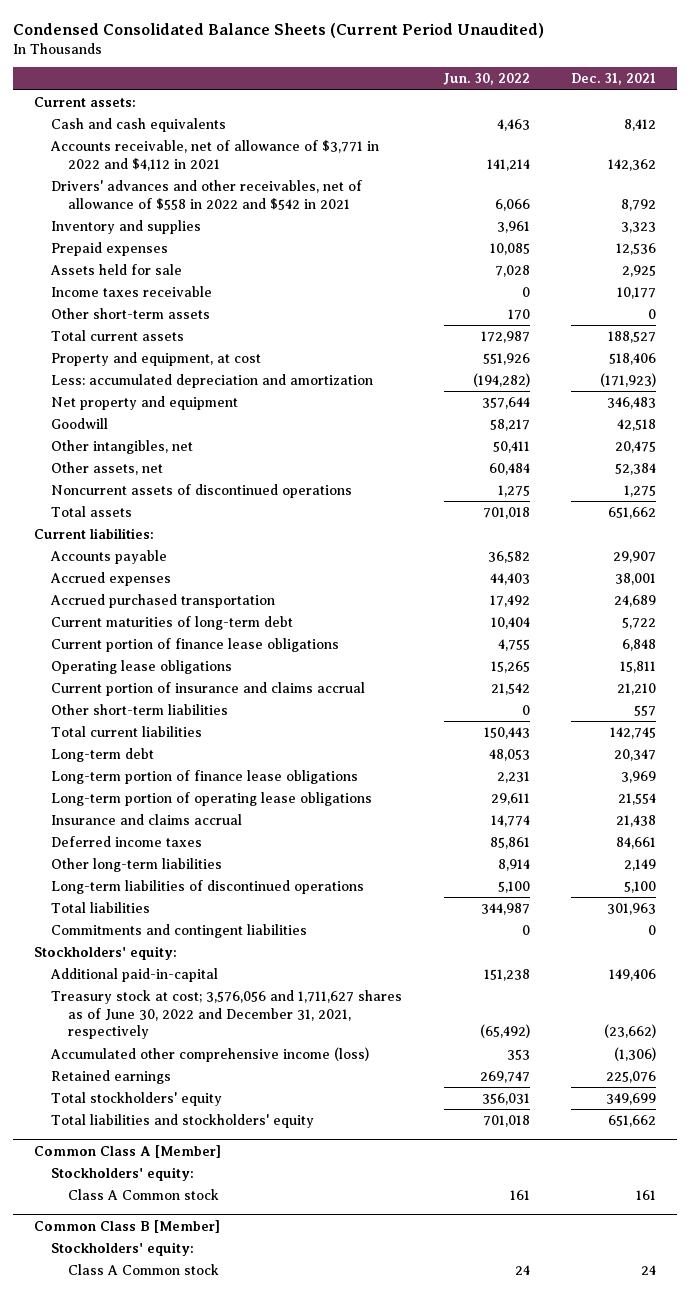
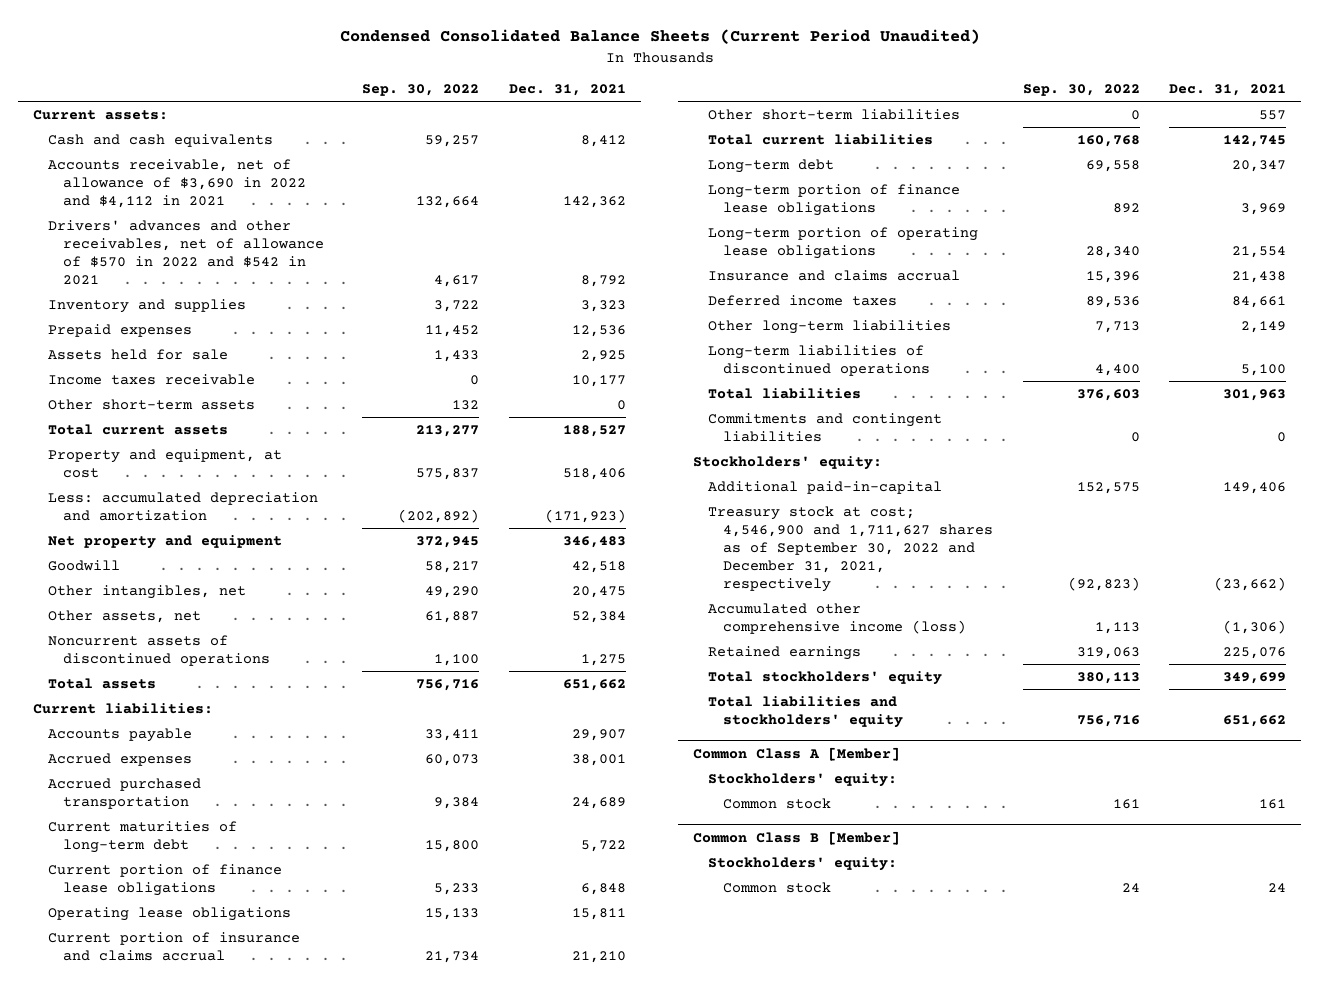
[442,73,530,86] Jun. 30, 2022 -> none
none -> [362,84,480,97] Sep. 30, 2022
[50,139,380,171] Accounts receivable, net of allowance of $3,771 in 2022 and $4,112 in 2021 -> [47,158,306,208] Accounts receivable, net of allowance of $3,690 in 2022 and $4,112 in 2021
[51,179,363,210] Drivers' advances and other receivables, net of allowance of $558 in 2022 and $542 in 2021 -> [47,219,324,285] Drivers' advances and other receivables, net of allowance of $570 in 2022 and $542 in 2021
[51,989,403,1040] Treasury stock at cost; 3,576,056 and 1,711,627 shares as of June 30, 2022 and December 31, 2021, respectively -> [708,505,994,592] Treasury stock at cost; 4,546,900 and 1,711,627 shares as of September 30, 2022 and December 31, 2021, respectively
[68,1188,220,1200] Class A Common stock -> [723,797,832,809] Common stock
[68,1263,220,1275] Class A Common stock -> [723,881,832,893] Common stock

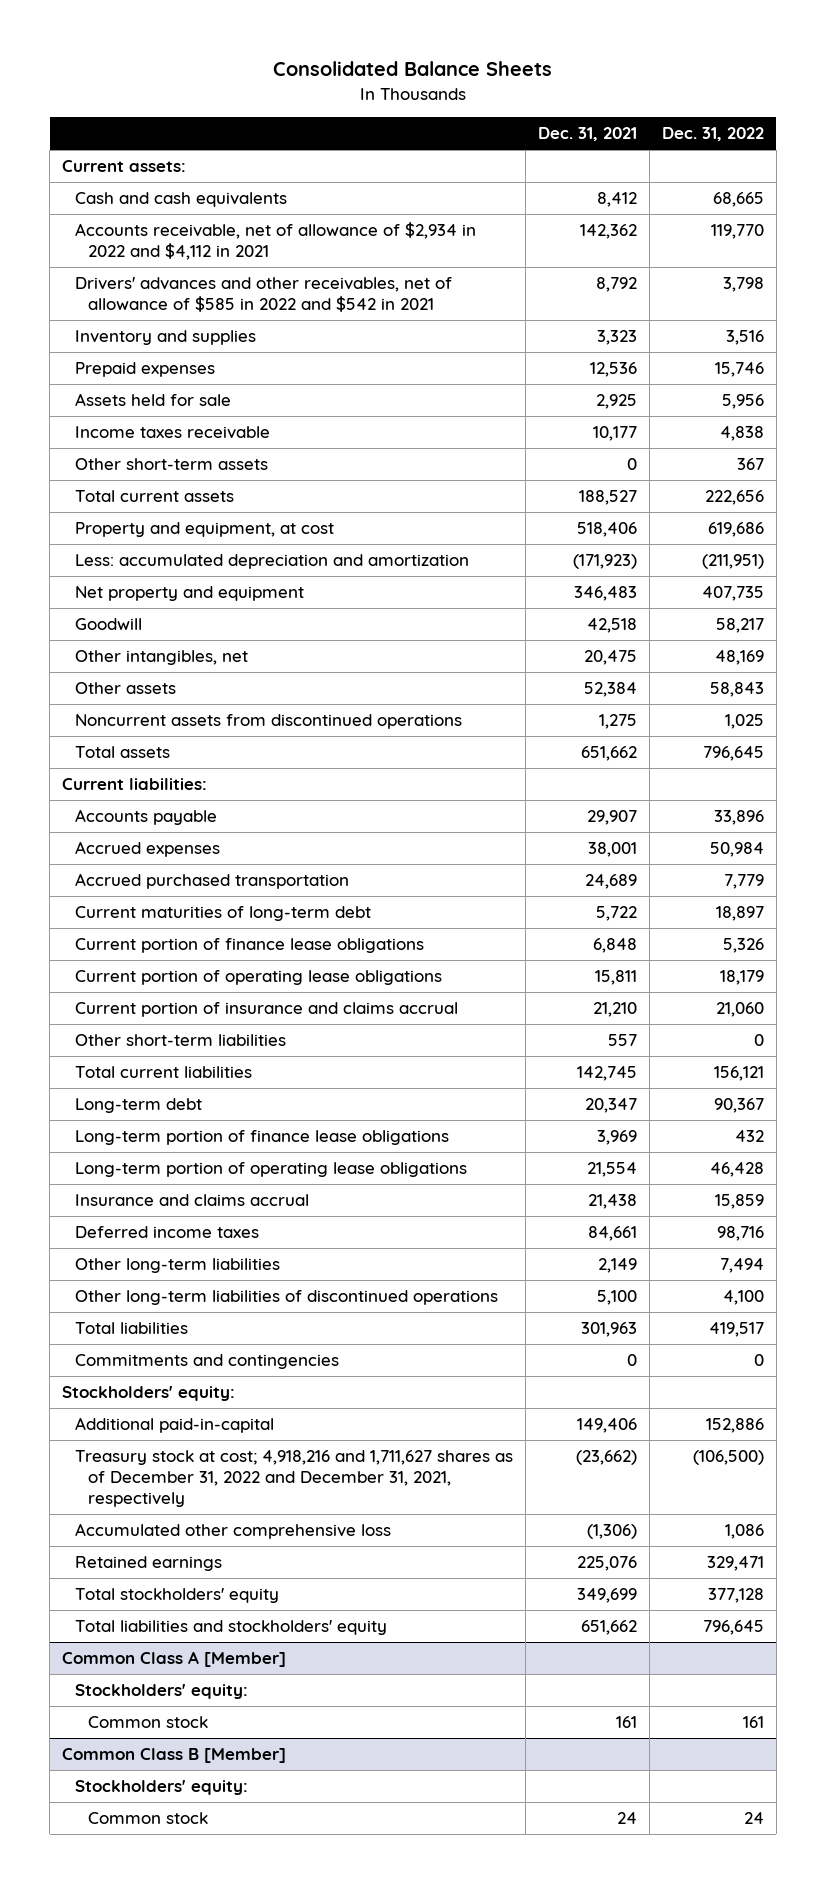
[339,29,980,45] Condensed Consolidated Balance Sheets (Current Period Unaudited) -> [273,61,553,77] Consolidated Balance Sheets
[362,84,480,97] Sep. 30, 2022 -> none
none -> [661,127,764,142] Dec. 31, 2022
[47,158,306,208] Accounts receivable, net of allowance of $3,690 in 2022 and $4,112 in 2021 -> [74,222,476,261] Accounts receivable, net of allowance of $2,934 in 2022 and $4,112 in 2021
[47,219,324,285] Drivers' advances and other receivables, net of allowance of $570 in 2022 and $542 in 2021 -> [74,277,452,313] Drivers' advances and other receivables, net of allowance of $585 in 2022 and $542 in 2021
[47,609,201,623] Other assets, net -> [74,682,176,695] Other assets
[47,634,270,666] Noncurrent assets of discontinued operations -> [74,714,462,730] Noncurrent assets from discontinued operations
[47,906,291,921] Operating lease obligations -> [74,970,442,986] Current portion of operating lease obligations
[708,344,931,376] Long-term liabilities of discontinued operations -> [74,1290,498,1306] Other long-term liabilities of discontinued operations
[708,412,943,442] Commitments and contingent liabilities -> [74,1354,339,1370] Commitments and contingencies
[708,505,994,592] Treasury stock at cost; 4,546,900 and 1,711,627 shares as of September 30, 2022 and December 31, 2021, respectively -> [74,1450,513,1507] Treasury stock at cost; 4,918,216 and 1,711,627 shares as of December 31, 2022 and December 31, 2021, respectively
[708,602,967,634] Accumulated other comprehensive income (loss) -> [74,1523,391,1540] Accumulated other comprehensive loss

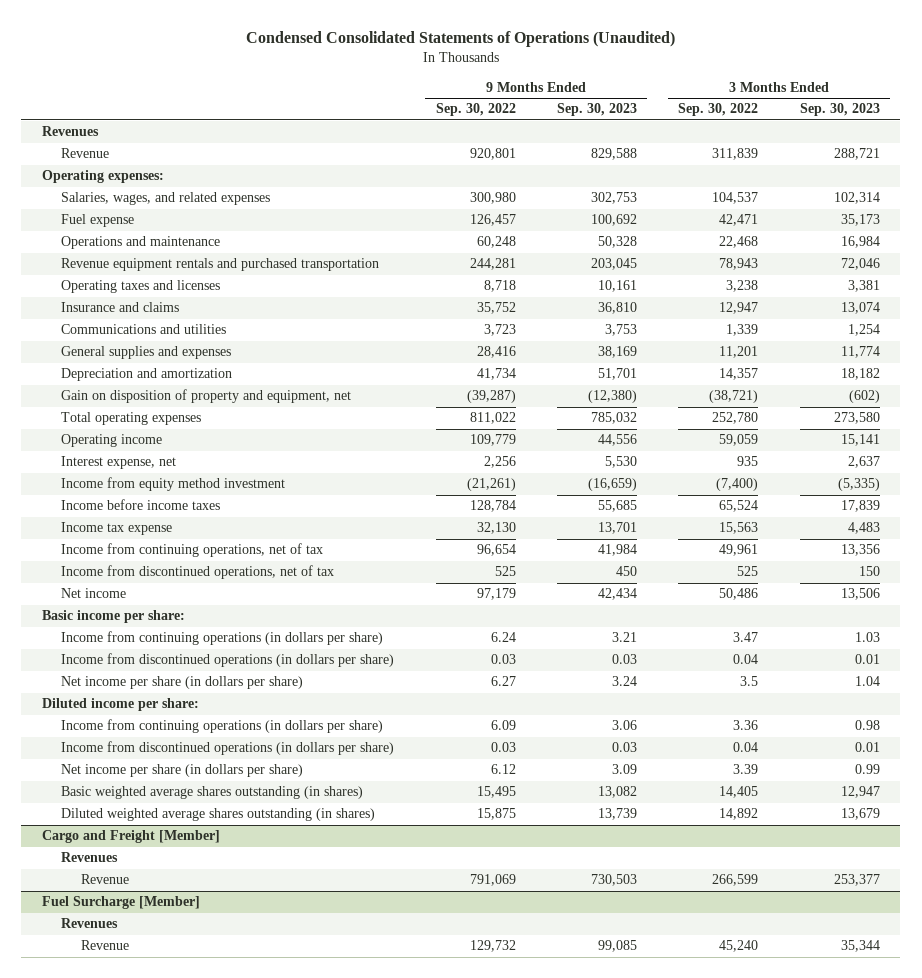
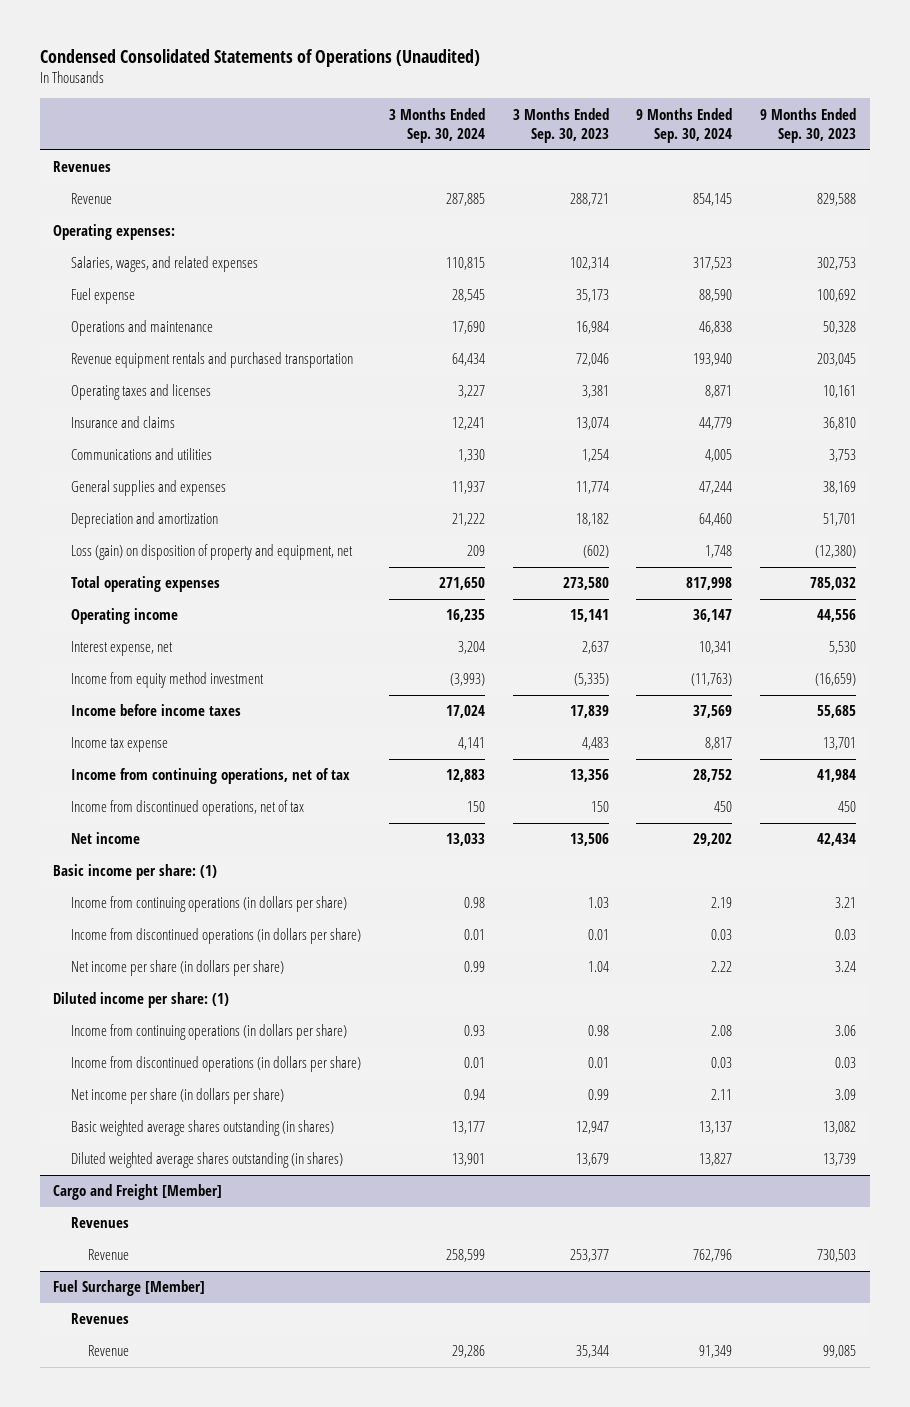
[435,103,516,117] Sep. 30, 2022 -> none
[678,103,759,117] Sep. 30, 2022 -> none
none -> [388,107,485,144] 3 Months Ended Sep. 30, 2024
none -> [636,107,733,144] 9 Months Ended Sep. 30, 2024
[61,389,352,404] Gain on disposition of property and equipment, net -> [70,544,353,561] Loss (gain) on disposition of property and equipment, net
[42,610,186,624] Basic income per share: -> [53,864,218,881] Basic income per share: (1)
[42,698,200,712] Diluted income per share: -> [53,992,230,1009] Diluted income per share: (1)

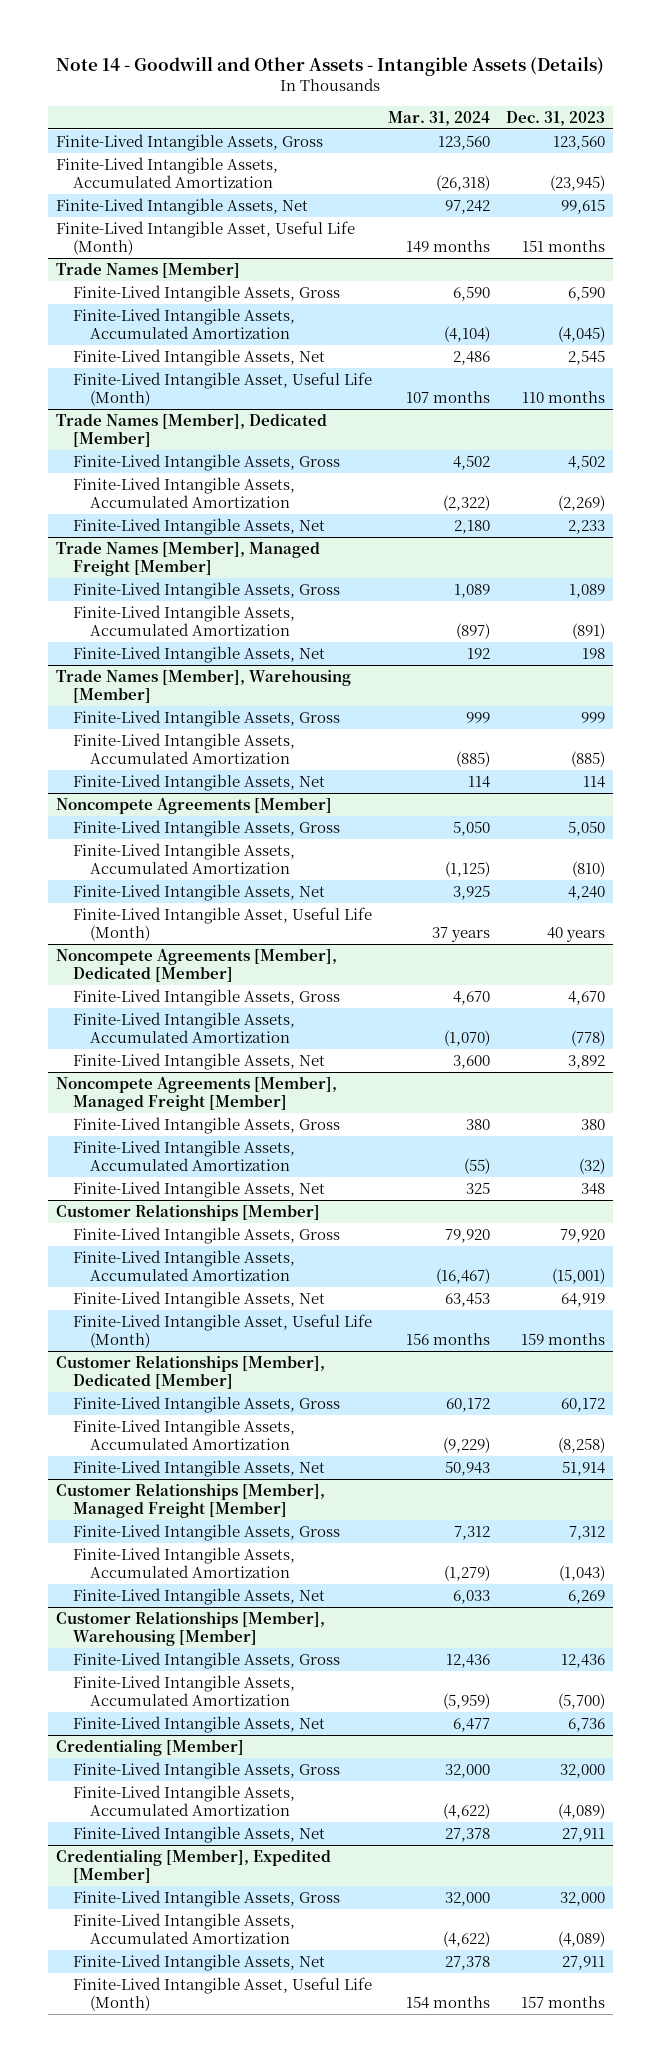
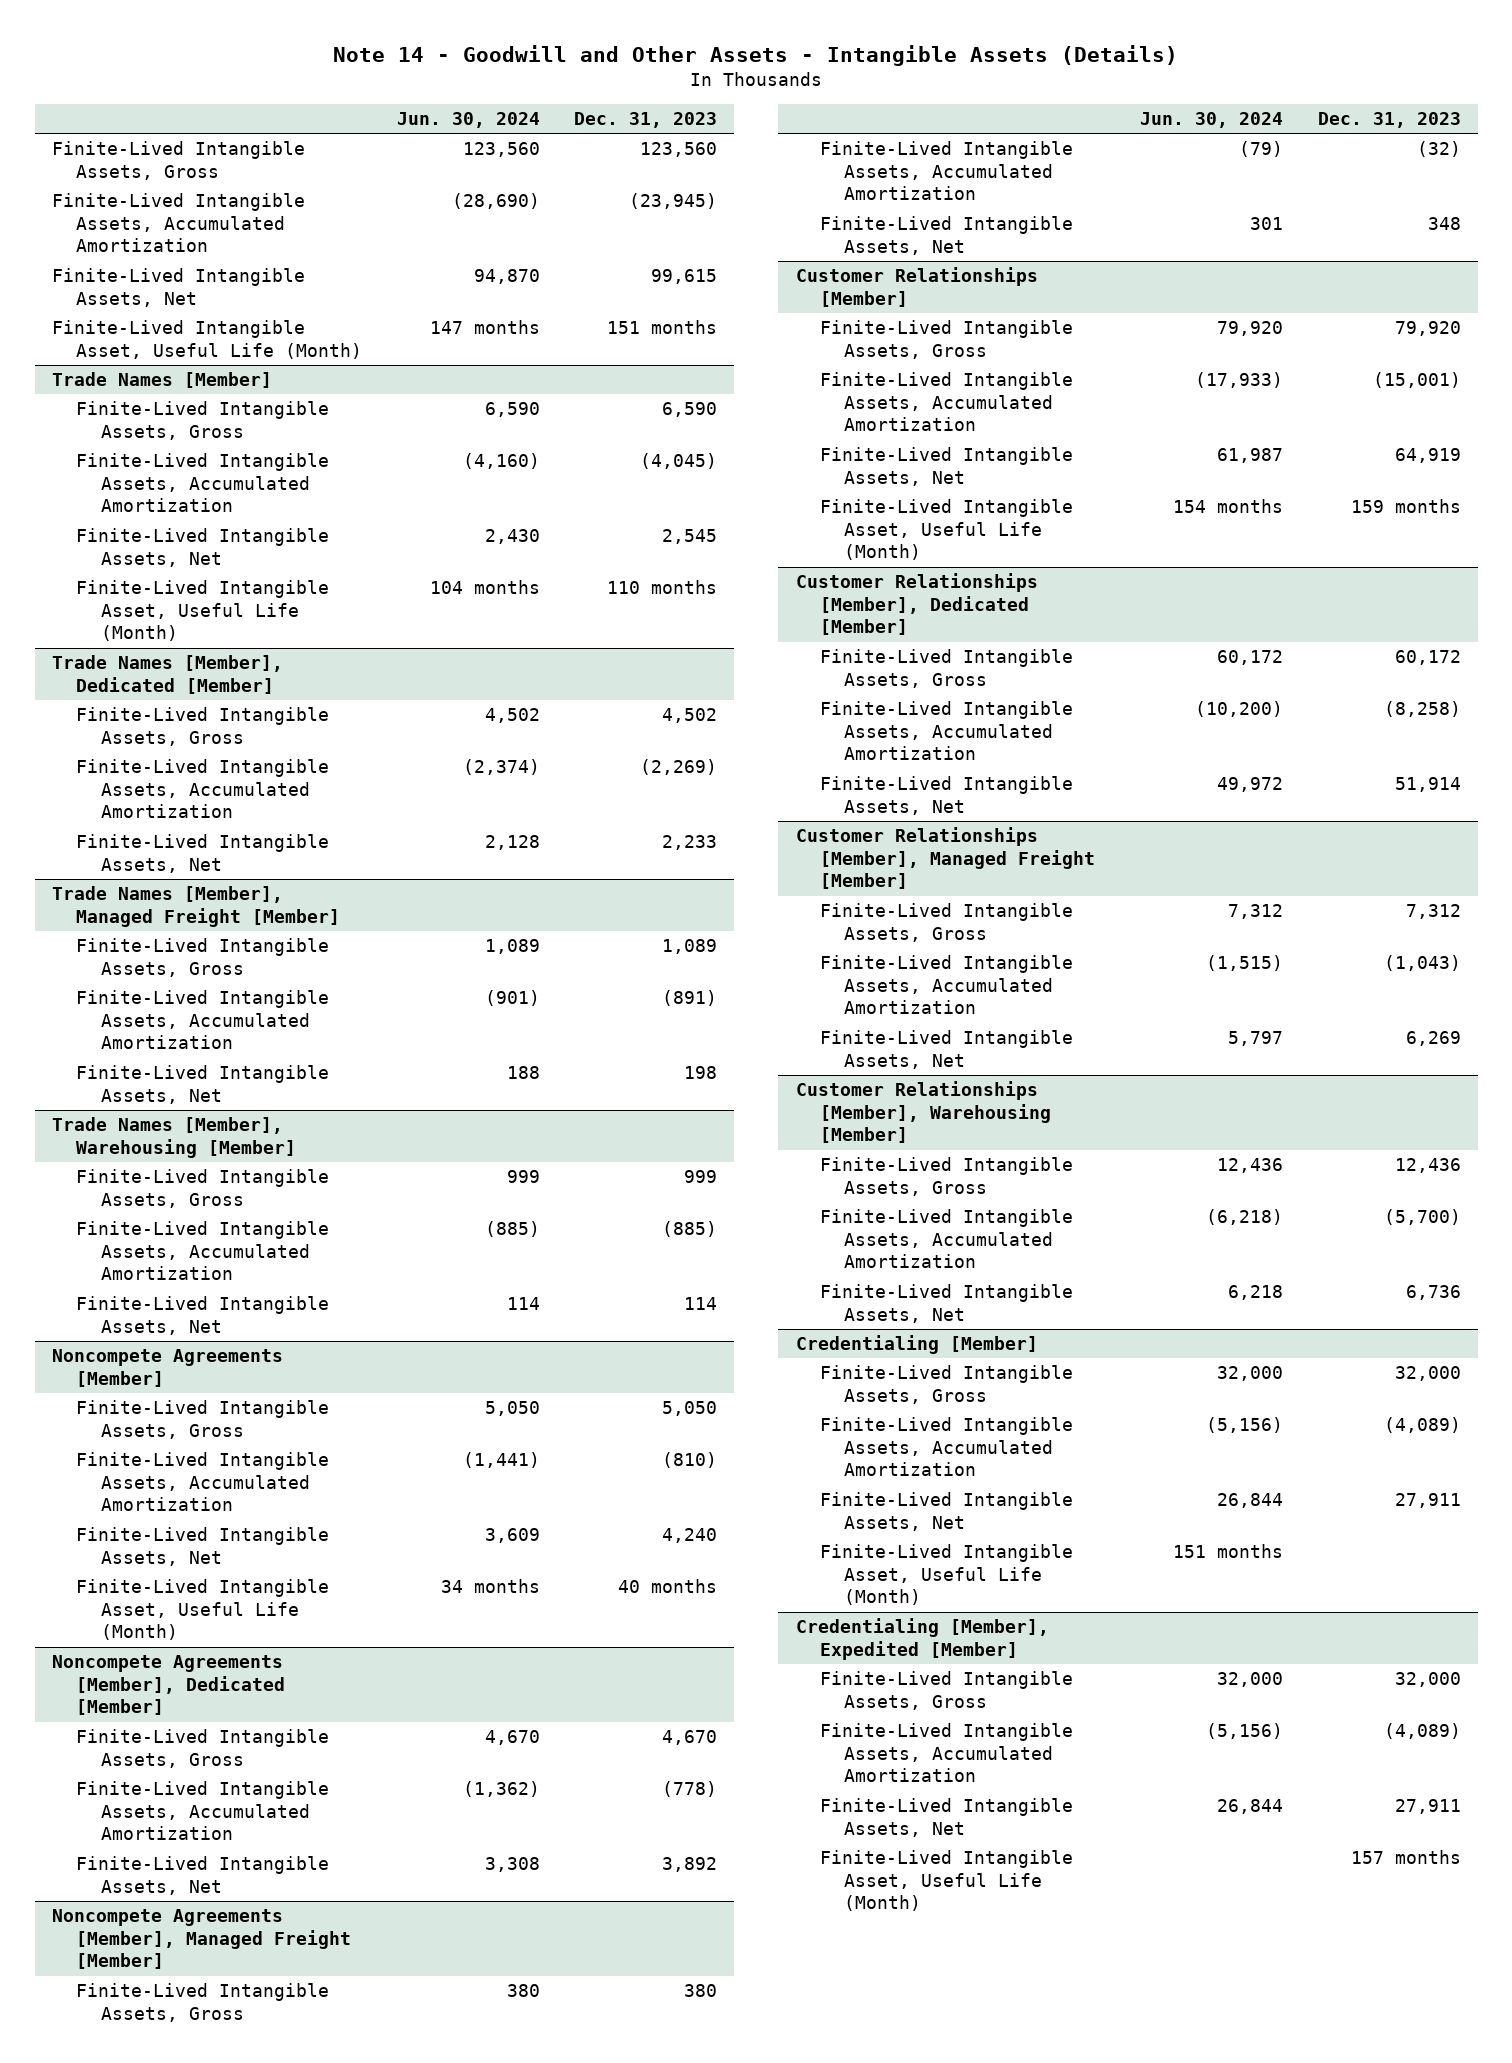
[387,110,490,126] Mar. 31, 2024 -> none
none -> [396,111,540,128] Jun. 30, 2024
[546,926,605,942] 40 years -> [617,1579,717,1594] 40 months
none -> [819,1544,1073,1606] Finite-Lived Intangible Asset, Useful Life (Month)

